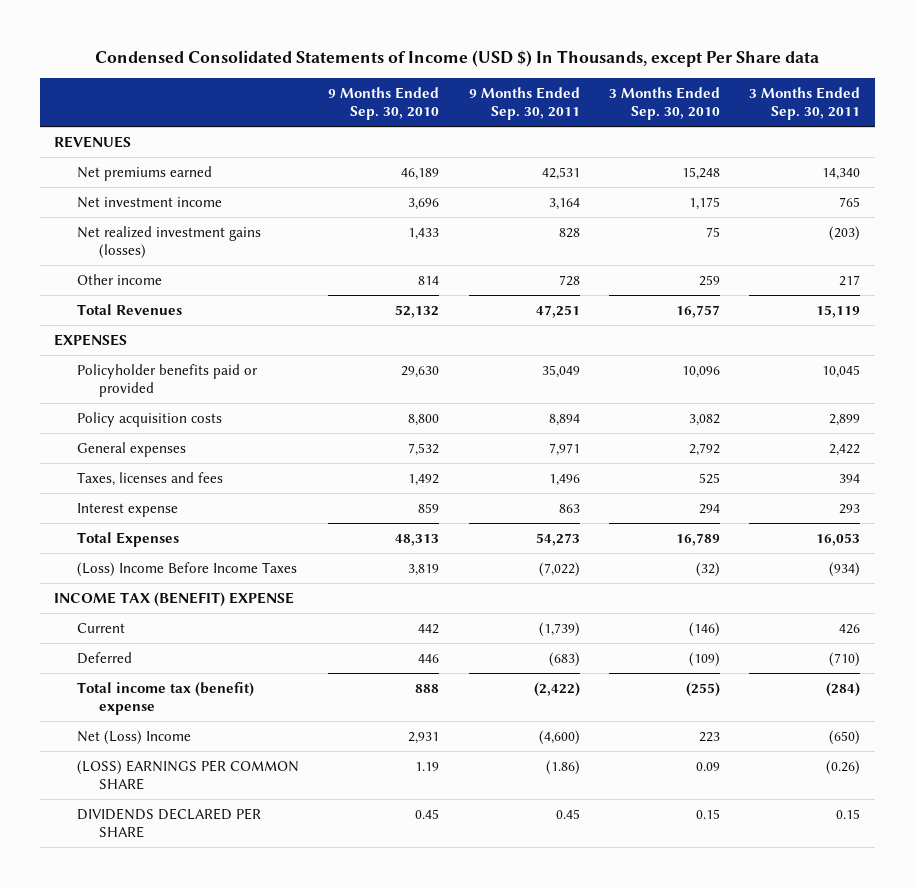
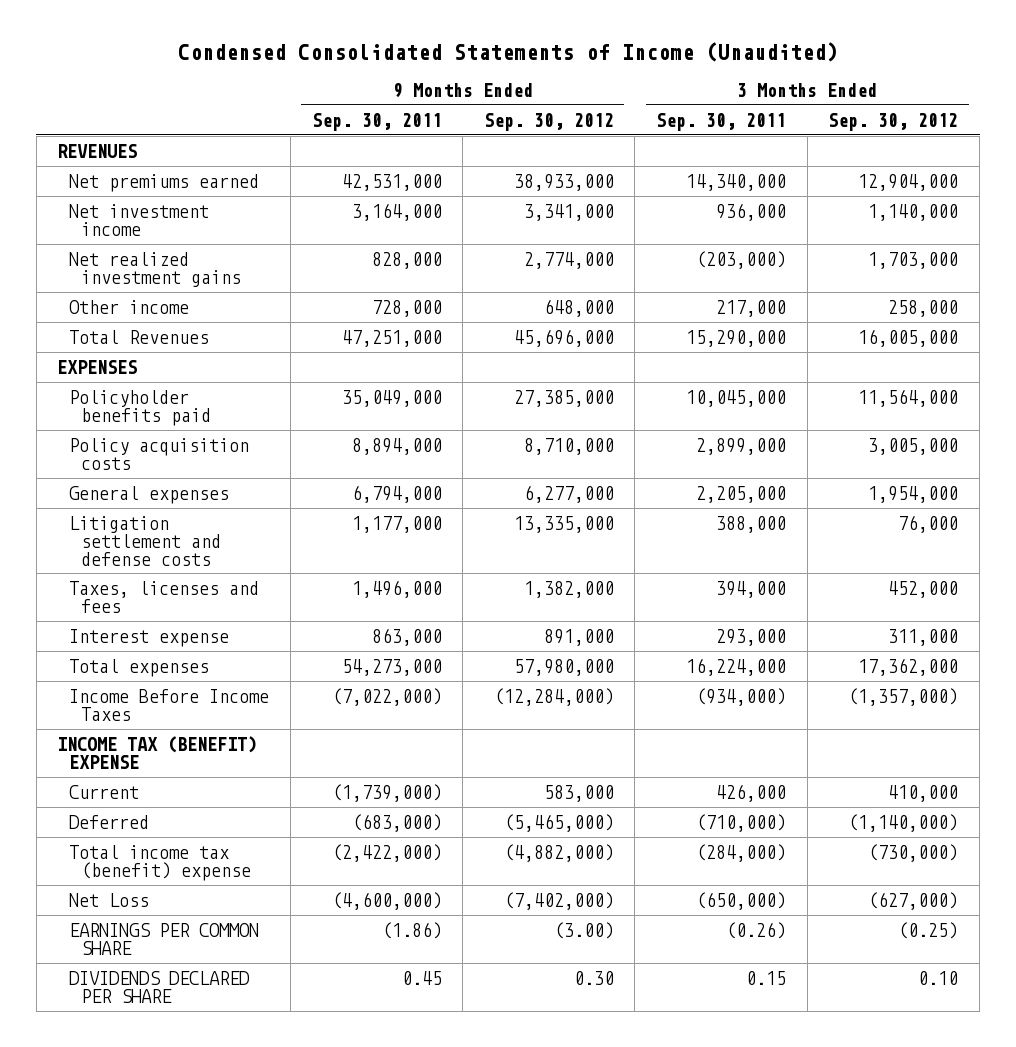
[95,49,820,67] Condensed Consolidated Statements of Income (USD $) In Thousands, except Per Share data -> [177,41,838,62] Condensed Consolidated Statements of Income (Unaudited)
[328,86,440,121] 9 Months Ended Sep. 30, 2010 -> none
[609,86,721,121] 3 Months Ended Sep. 30, 2010 -> none
none -> [483,112,614,131] Sep. 30, 2012
none -> [828,112,959,131] Sep. 30, 2012
[541,166,580,180] 42,531 -> [341,173,442,191] 42,531,000
[822,167,861,180] 14,340 -> [686,173,787,191] 14,340,000
[548,197,580,210] 3,164 -> [351,202,442,221] 3,164,000
[839,196,861,207] 765 -> [716,202,787,221] 936,000
[76,225,261,260] Net realized investment gains (losses) -> [69,251,242,287] Net realized investment gains
[558,227,580,238] 828 -> [371,251,442,269] 828,000
[829,225,861,241] (203) -> [696,250,787,269] (203,000)
[558,274,580,286] 728 -> [371,299,442,317] 728,000
[839,274,861,286] 217 -> [716,299,787,317] 217,000
[535,304,580,318] 47,251 -> [341,329,442,347] 47,251,000
[816,304,861,318] 15,119 -> [686,329,787,347] 15,290,000
[76,363,258,398] Policyholder benefits paid or provided -> [69,389,212,426] Policyholder benefits paid
[541,364,580,378] 35,049 -> [341,389,442,407] 35,049,000
[822,364,861,378] 10,045 -> [686,389,787,407] 10,045,000
[548,413,580,426] 8,894 -> [351,437,442,455] 8,894,000
[829,413,861,426] 2,899 -> [696,437,787,455] 2,899,000
[548,442,580,456] 7,971 -> [351,484,442,503] 6,794,000
[829,443,861,456] 2,422 -> [696,485,787,503] 2,205,000
none -> [69,515,222,566] Litigation settlement and defense costs
[548,473,580,486] 1,496 -> [351,579,442,598] 1,496,000
[839,473,861,483] 394 -> [716,580,787,598] 394,000
[558,503,580,513] 863 -> [371,627,442,646] 863,000
[839,503,861,514] 293 -> [716,628,787,646] 293,000
[76,531,179,547] Total Expenses -> [69,658,210,677] Total expenses
[535,532,580,546] 54,273 -> [341,658,442,676] 54,273,000
[816,532,861,546] 16,053 -> [686,657,787,676] 16,224,000
[76,561,297,577] (Loss) Income Before Income Taxes -> [69,688,270,721] Income Before Income Taxes
[538,561,580,577] (7,022) -> [331,687,442,706] (7,022,000)
[829,561,861,577] (934) -> [696,687,787,706] (934,000)
[538,621,580,637] (1,739) -> [331,783,442,802] (1,739,000)
[839,623,861,634] 426 -> [716,783,787,802] 426,000
[548,651,580,667] (683) -> [351,813,442,832] (683,000)
[829,651,861,667] (710) -> [696,813,787,832] (710,000)
[533,681,580,697] (2,422) -> [331,843,442,862] (2,422,000)
[826,681,861,697] (284) -> [696,843,787,862] (284,000)
[76,729,191,745] Net (Loss) Income -> [69,892,150,907] Net Loss
[538,729,580,745] (4,600) -> [331,891,442,910] (4,600,000)
[829,729,861,745] (650) -> [696,891,787,910] (650,000)
[76,759,299,791] (LOSS) EARNINGS PER COMMON SHARE -> [69,922,260,955] EARNINGS PER COMMON SHARE

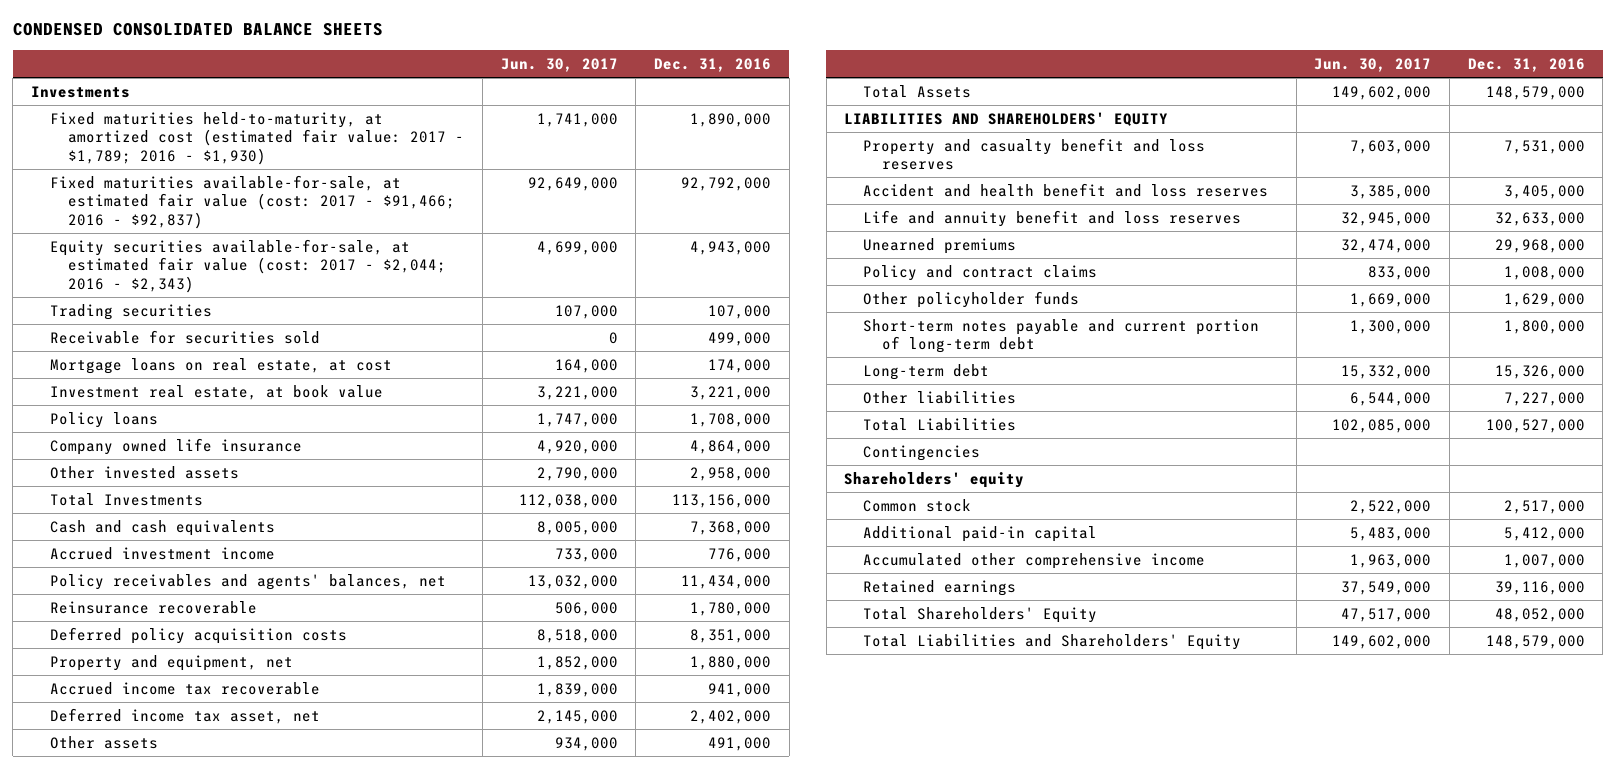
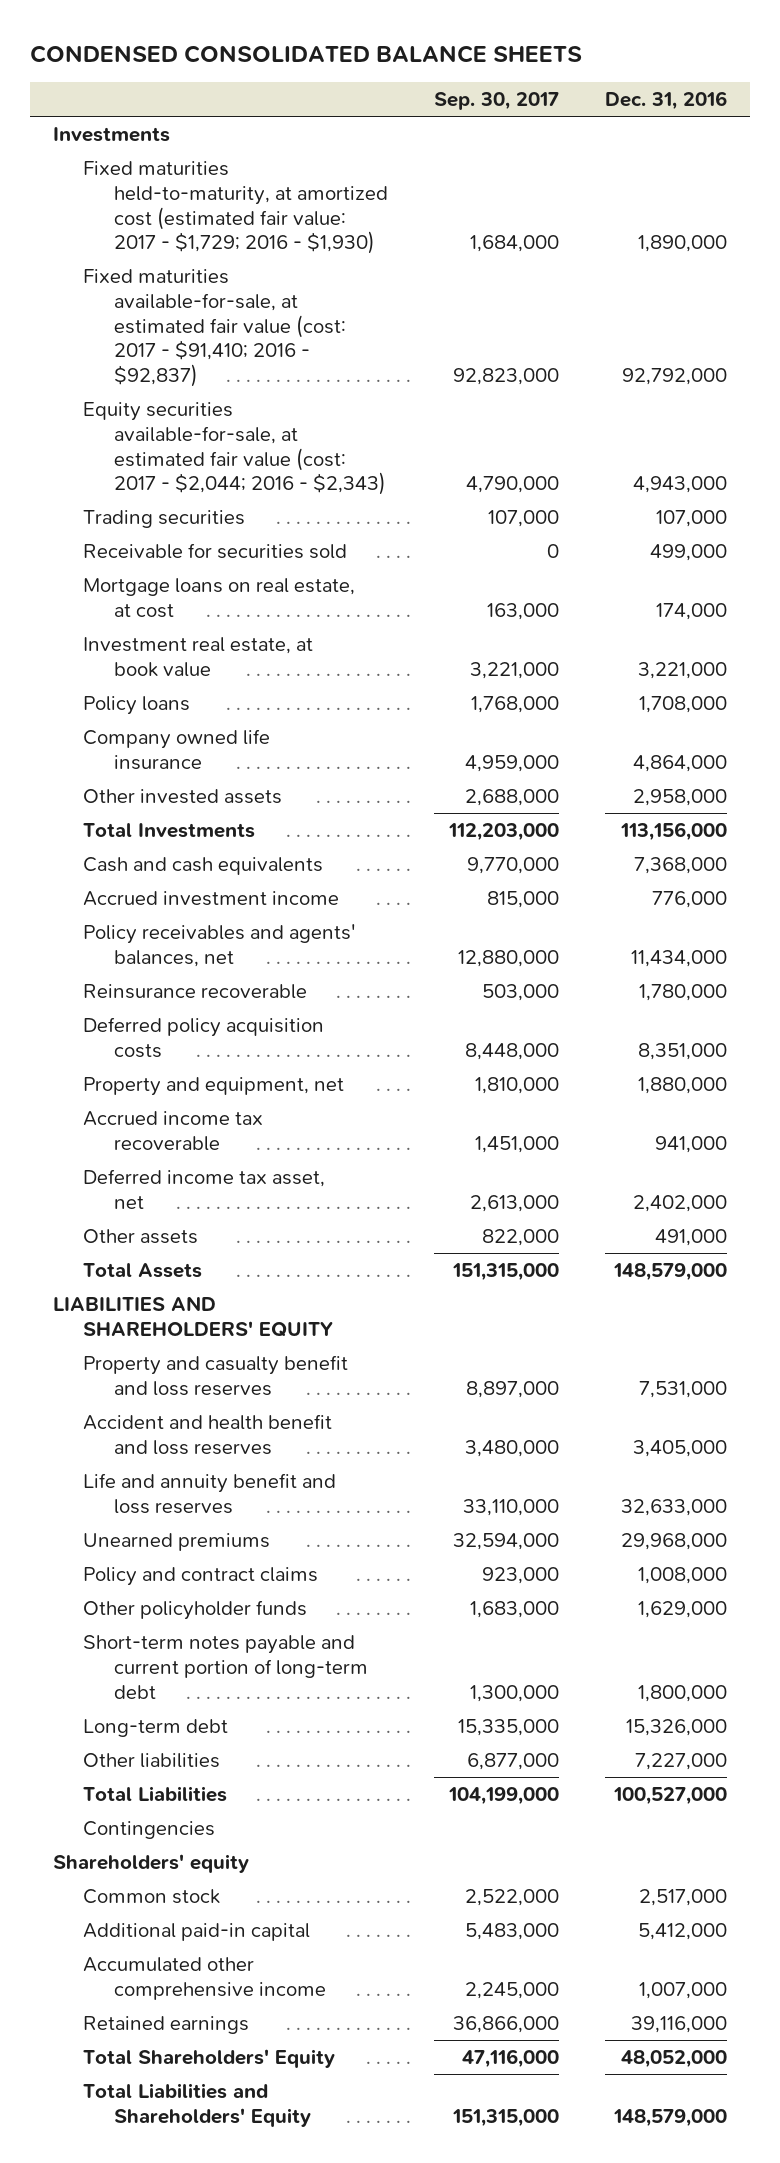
[500,57,618,72] Jun. 30, 2017 -> none
none -> [433,92,559,111] Sep. 30, 2017
[49,111,465,165] Fixed maturities held-to-maturity, at amortized cost (estimated fair value: 2017 - $1,789; 2016 - $1,930) -> [83,161,388,255] Fixed maturities held-to-maturity, at amortized cost (estimated fair value: 2017 - $1,729; 2016 - $1,930)
[49,174,456,229] Fixed maturities available-for-sale, at estimated fair value (cost: 2017 - $91,466; 2016 - $92,837) -> [83,269,346,388] Fixed maturities available-for-sale, at estimated fair value (cost: 2017 - $91,410; 2016 - $92,837)

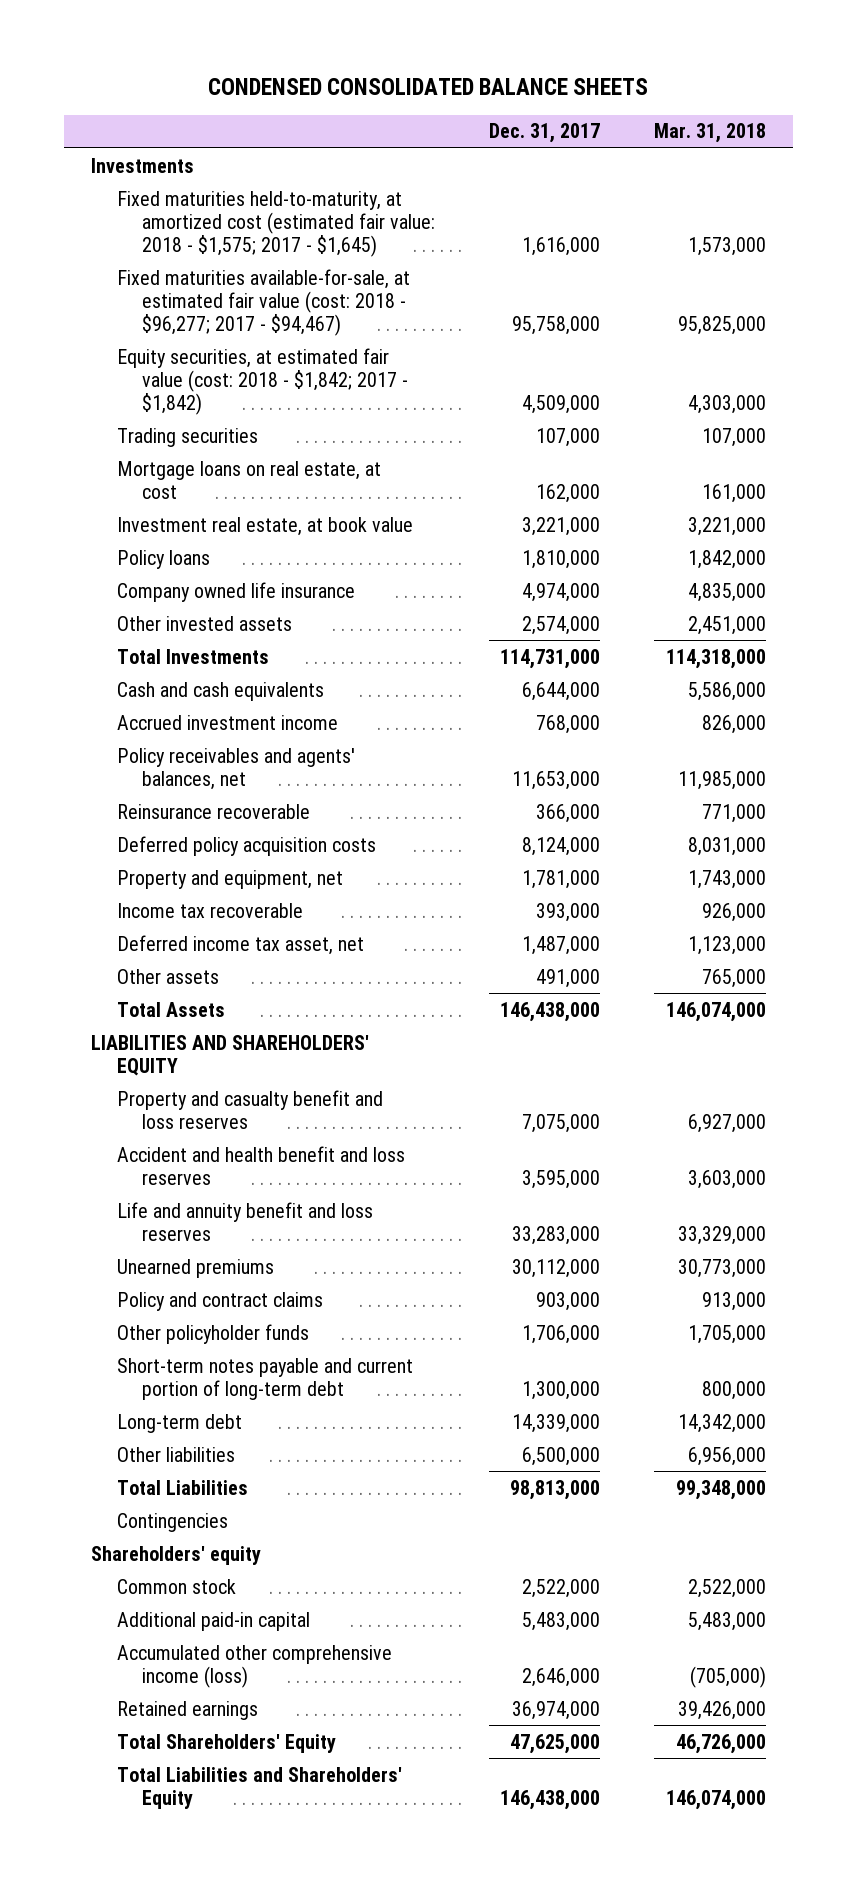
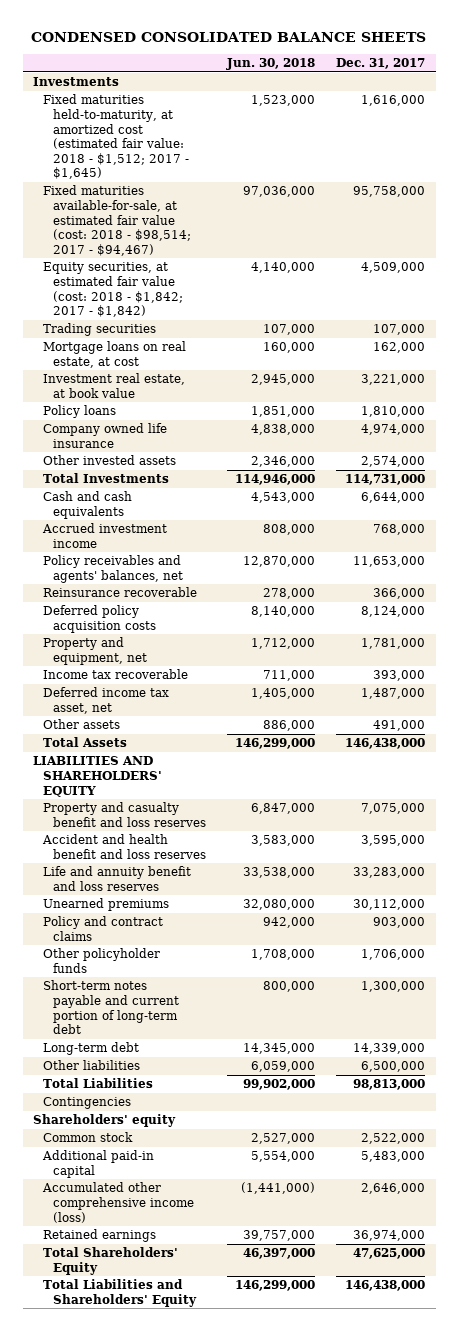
[653,123,766,144] Mar. 31, 2018 -> none
none -> [226,58,316,71] Jun. 30, 2018
[116,190,436,257] Fixed maturities held-to-maturity, at amortized cost (estimated fair value: 2018 - $1,575; 2017 - $1,645) -> [43,94,190,180] Fixed maturities held-to-maturity, at amortized cost (estimated fair value: 2018 - $1,512; 2017 - $1,645)
[116,268,410,336] Fixed maturities available-for-sale, at estimated fair value (cost: 2018 - $96,277; 2017 - $94,467) -> [43,185,192,256] Fixed maturities available-for-sale, at estimated fair value (cost: 2018 - $98,514; 2017 - $94,467)

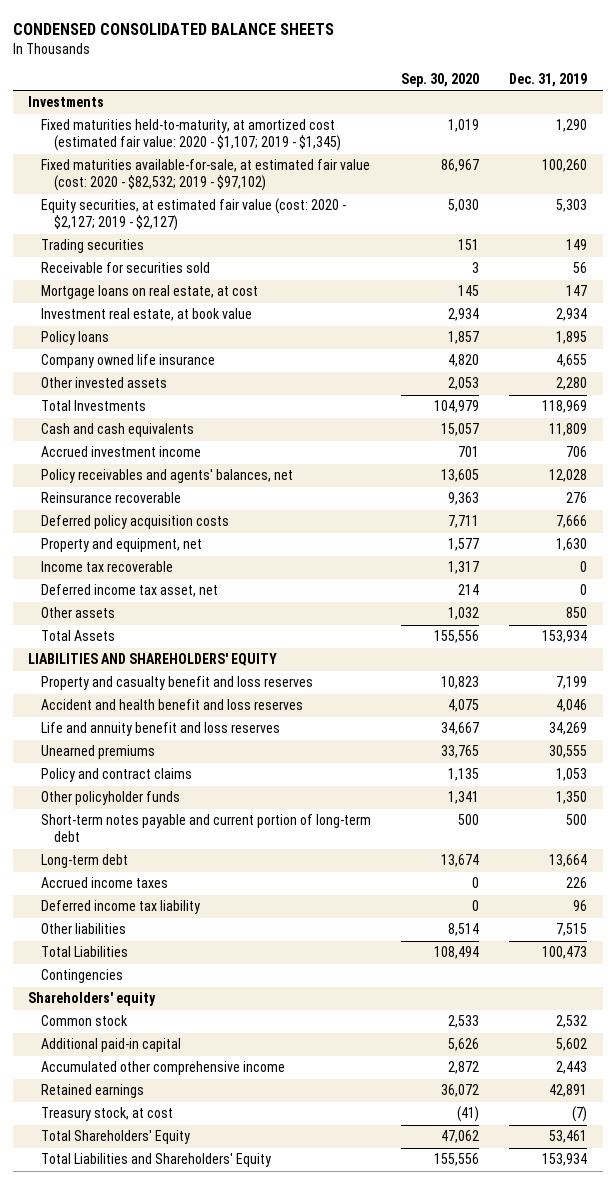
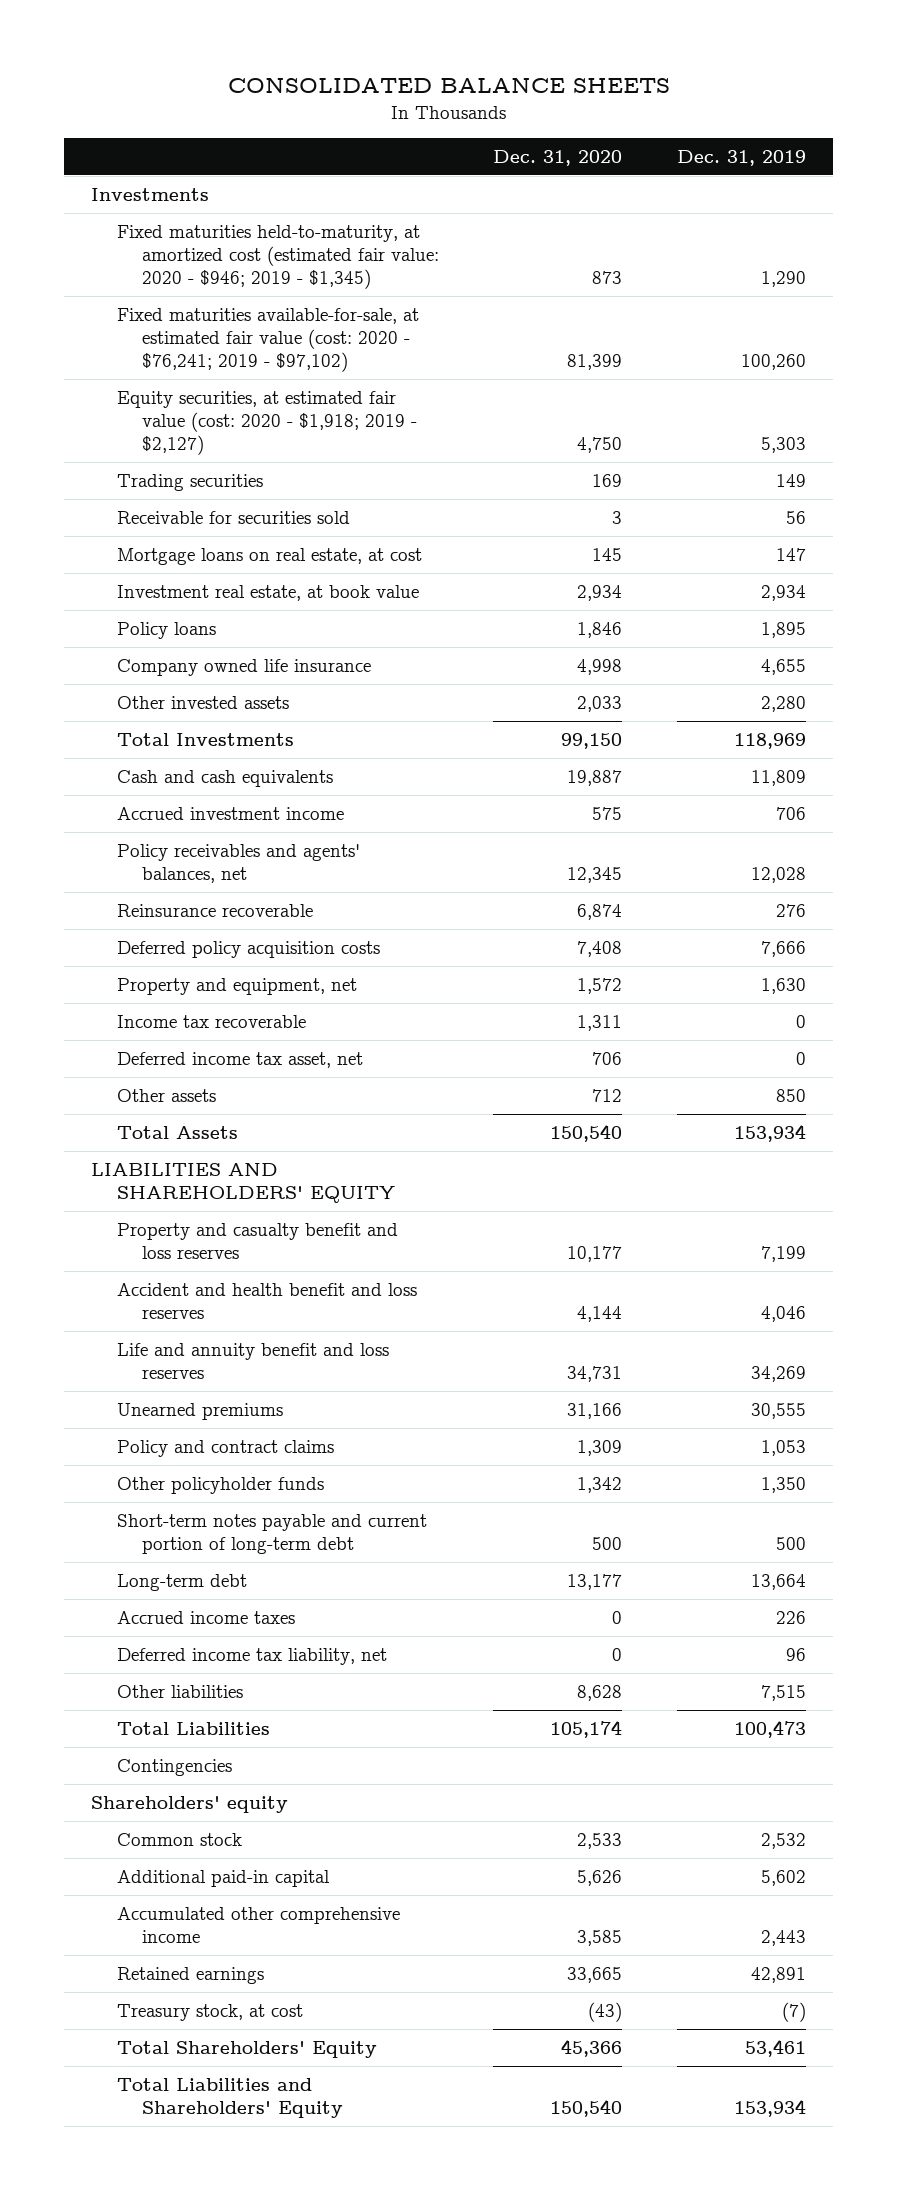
[13,22,335,35] CONDENSED CONSOLIDATED BALANCE SHEETS -> [227,78,670,94] CONSOLIDATED BALANCE SHEETS
[401,72,480,87] Sep. 30, 2020 -> none
none -> [493,149,623,166] Dec. 31, 2020
[41,119,342,152] Fixed maturities held-to-maturity, at amortized cost (estimated fair value: 2020 - $1,107; 2019 - $1,345) -> [116,224,439,289] Fixed maturities held-to-maturity, at amortized cost (estimated fair value: 2020 - $946; 2019 - $1,345)
[41,159,371,192] Fixed maturities available-for-sale, at estimated fair value (cost: 2020 - $82,532; 2019 - $97,102) -> [116,307,419,372] Fixed maturities available-for-sale, at estimated fair value (cost: 2020 - $76,241; 2019 - $97,102)
[41,198,347,232] Equity securities, at estimated fair value (cost: 2020 - $2,127; 2019 - $2,127) -> [116,390,417,455] Equity securities, at estimated fair value (cost: 2020 - $1,918; 2019 - $2,127)
[41,900,201,915] Deferred income tax liability -> [116,1647,387,1665] Deferred income tax liability, net

